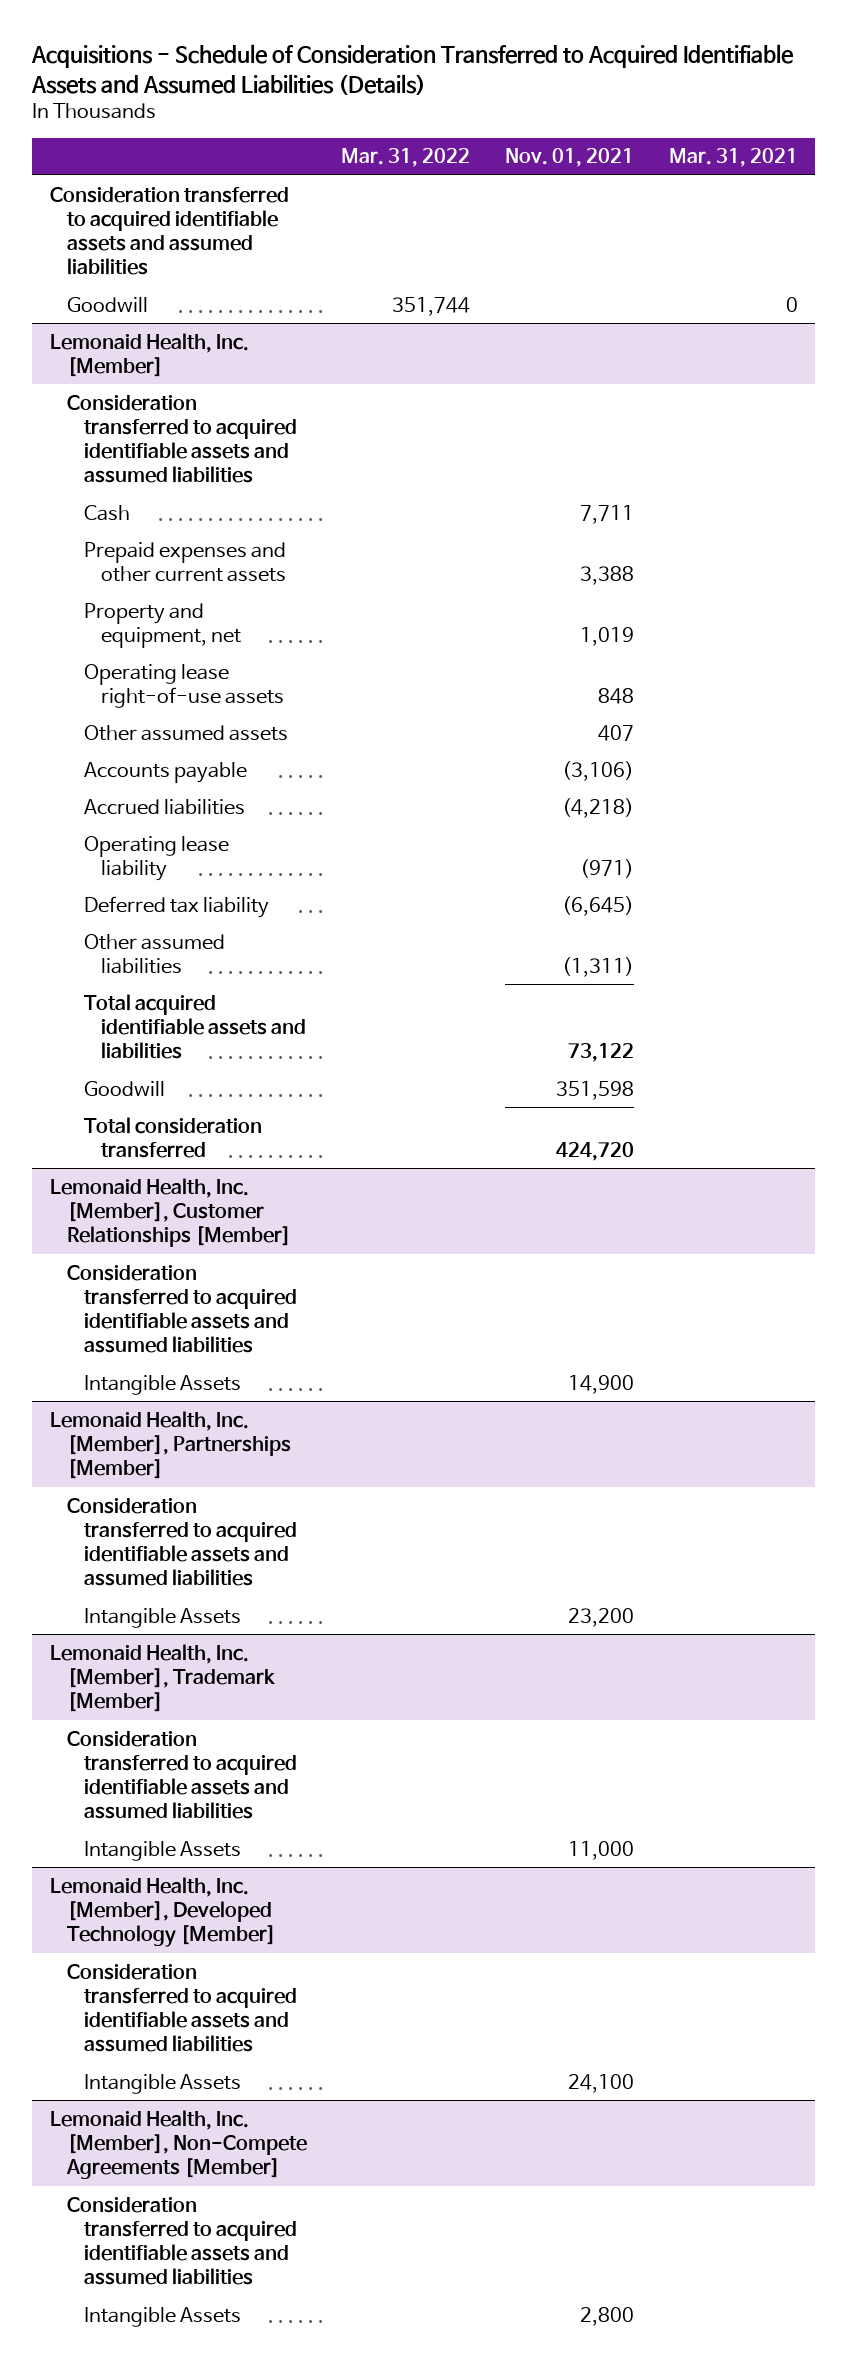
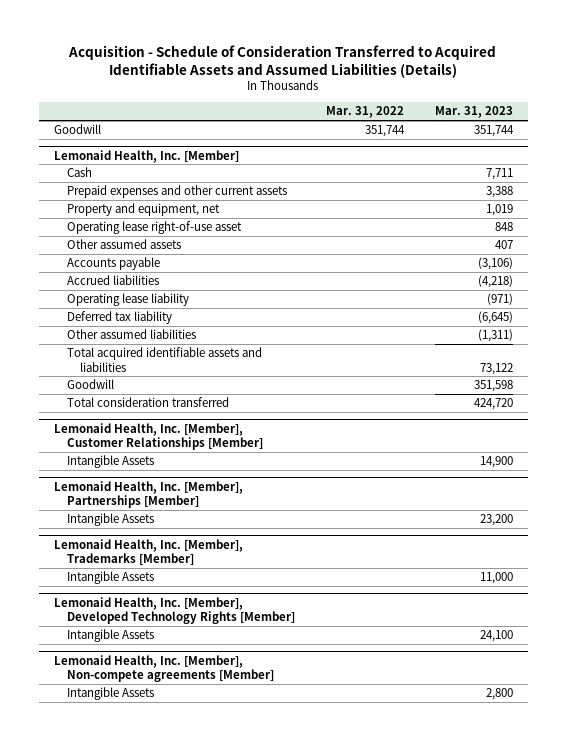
[31,44,795,96] Acquisitions - Schedule of Consideration Transferred to Acquired Identifiable Assets and Assumed Liabilities (Details) -> [68,44,497,78] Acquisition - Schedule of Consideration Transferred to Acquired Identifiable Assets and Assumed Liabilities (Details)
[505,148,635,168] Nov. 01, 2021 -> none
[668,148,798,168] Mar. 31, 2021 -> none
none -> [434,106,513,119] Mar. 31, 2023
[49,186,289,276] Consideration transferred to acquired identifiable assets and assumed liabilities -> none
[66,394,297,484] Consideration transferred to acquired identifiable assets and assumed liabilities -> none
[83,663,284,708] Operating lease right-of-use assets -> [67,221,243,235] Operating lease right-of-use asset
[66,1264,297,1354] Consideration transferred to acquired identifiable assets and assumed liabilities -> none
[66,1497,297,1587] Consideration transferred to acquired identifiable assets and assumed liabilities -> none
[66,1730,297,1820] Consideration transferred to acquired identifiable assets and assumed liabilities -> none
[49,1643,275,1712] Lemonaid Health, Inc. [Member], Trademark [Member] -> [53,538,243,566] Lemonaid Health, Inc. [Member], Trademarks [Member]
[66,1963,297,2053] Consideration transferred to acquired identifiable assets and assumed liabilities -> none
[49,1876,276,1947] Lemonaid Health, Inc. [Member], Developed Technology [Member] -> [53,596,296,625] Lemonaid Health, Inc. [Member], Developed Technology Rights [Member]
[66,2196,297,2286] Consideration transferred to acquired identifiable assets and assumed liabilities -> none
[49,2109,307,2179] Lemonaid Health, Inc. [Member], Non-Compete Agreements [Member] -> [53,654,275,683] Lemonaid Health, Inc. [Member], Non-compete agreements [Member]

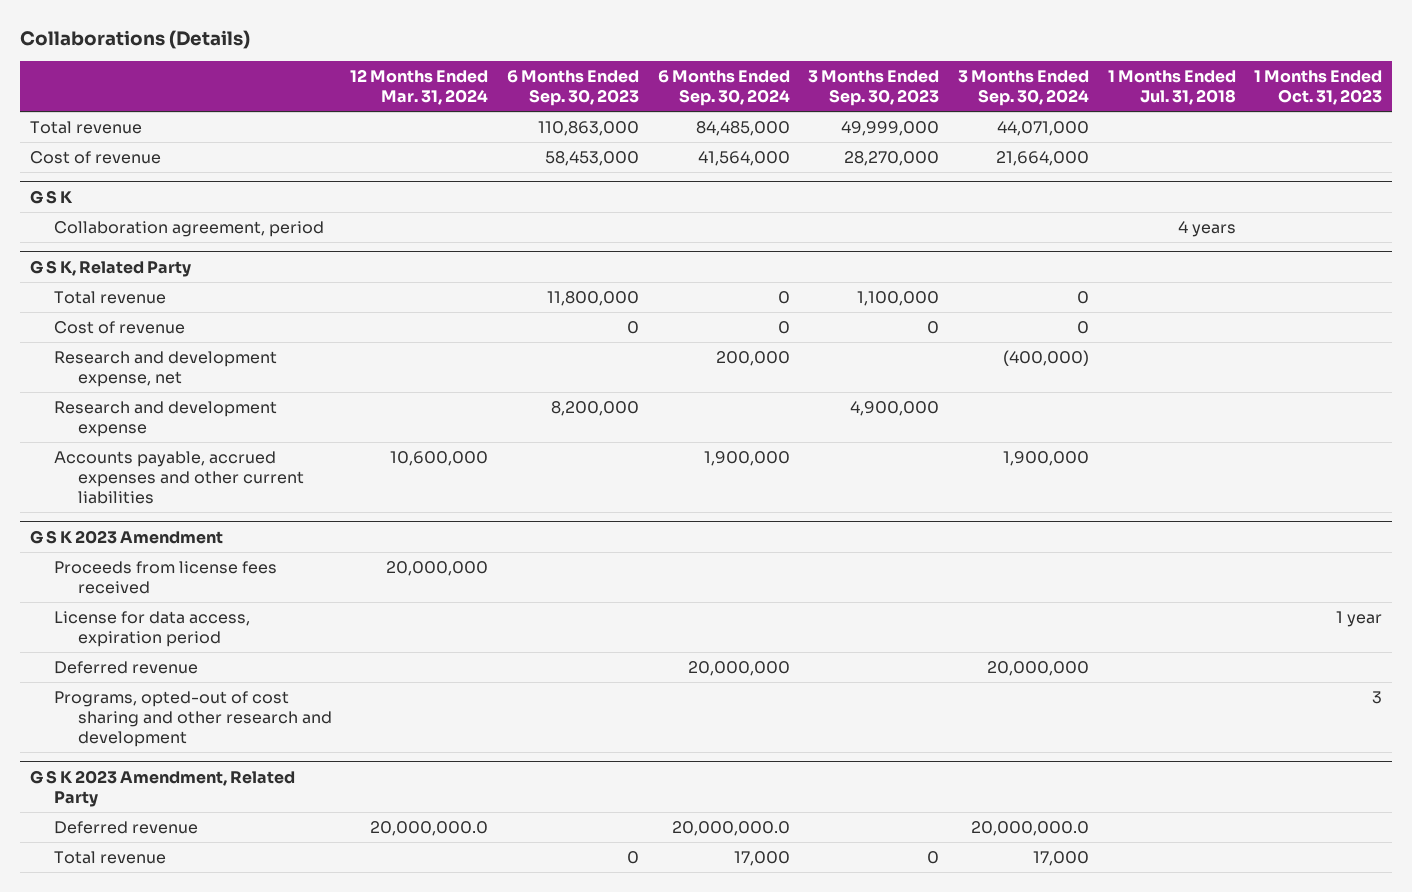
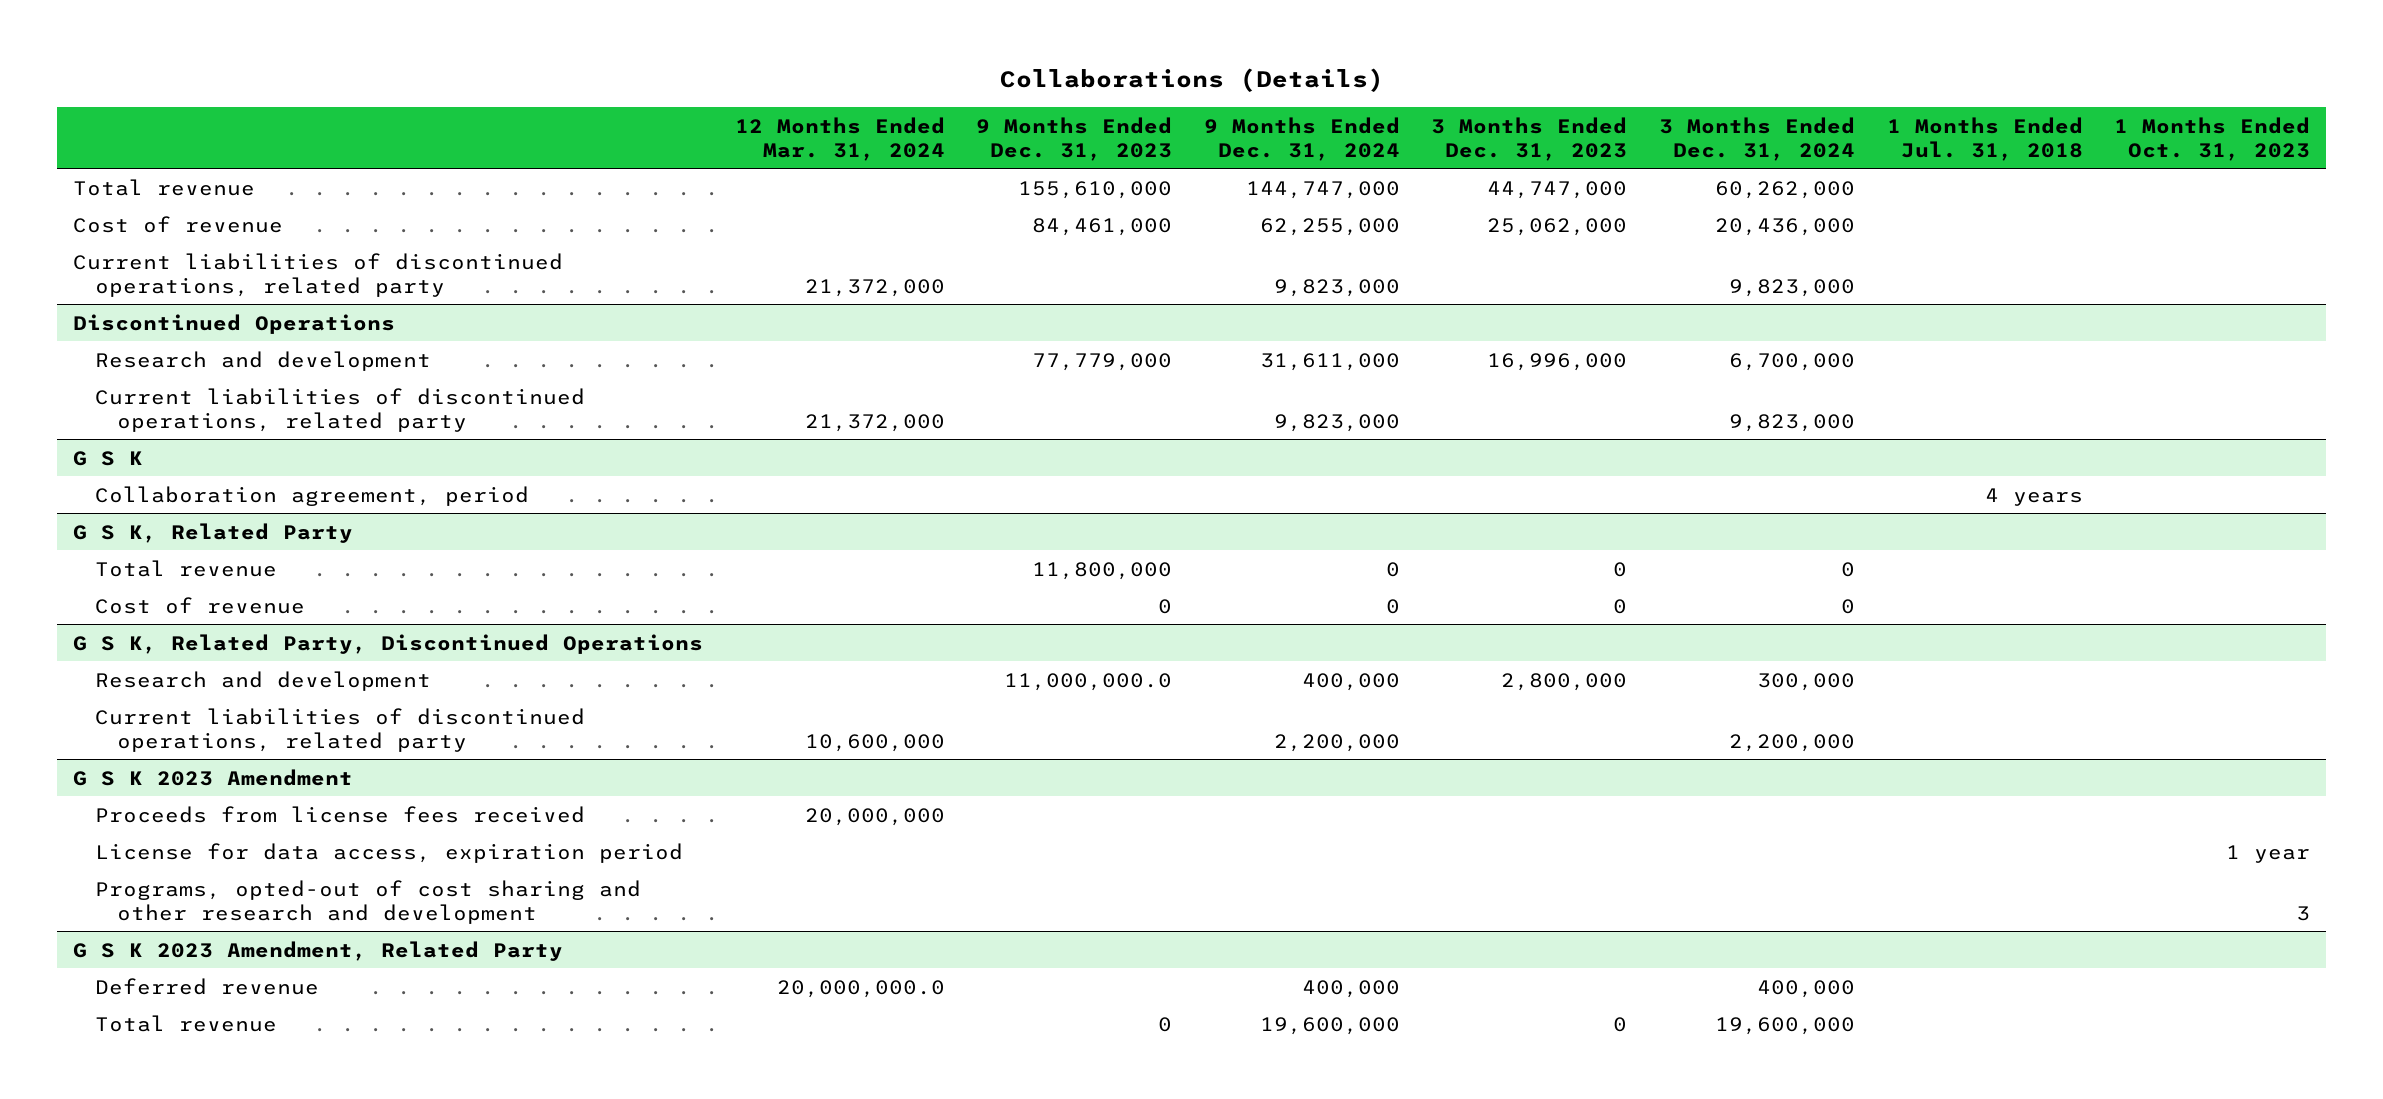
[506,69,639,106] 6 Months Ended Sep. 30, 2023 -> none
[657,69,790,106] 6 Months Ended Sep. 30, 2024 -> none
[808,69,940,106] 3 Months Ended Sep. 30, 2023 -> none
[957,69,1089,106] 3 Months Ended Sep. 30, 2024 -> none
none -> [976,116,1173,161] 9 Months Ended Dec. 31, 2023
none -> [1203,116,1400,161] 9 Months Ended Dec. 31, 2024
none -> [1431,116,1628,161] 3 Months Ended Dec. 31, 2023
none -> [1659,116,1856,161] 3 Months Ended Dec. 31, 2024
none -> [72,252,563,297] Current liabilities of discontinued operations, related party
none -> [72,313,395,334] Discontinued Operations
none -> [95,350,432,371] Research and development
none -> [95,387,586,432] Current liabilities of discontinued operations, related party
[53,350,277,387] Research and development expense, net -> none
[53,400,277,437] Research and development expense -> none
[53,450,304,504] Accounts payable, accrued expenses and other current liabilities -> none
none -> [72,633,703,654] G S K, Related Party, Discontinued Operations
none -> [95,670,432,691] Research and development
none -> [95,707,586,752] Current liabilities of discontinued operations, related party
[53,660,198,674] Deferred revenue -> none

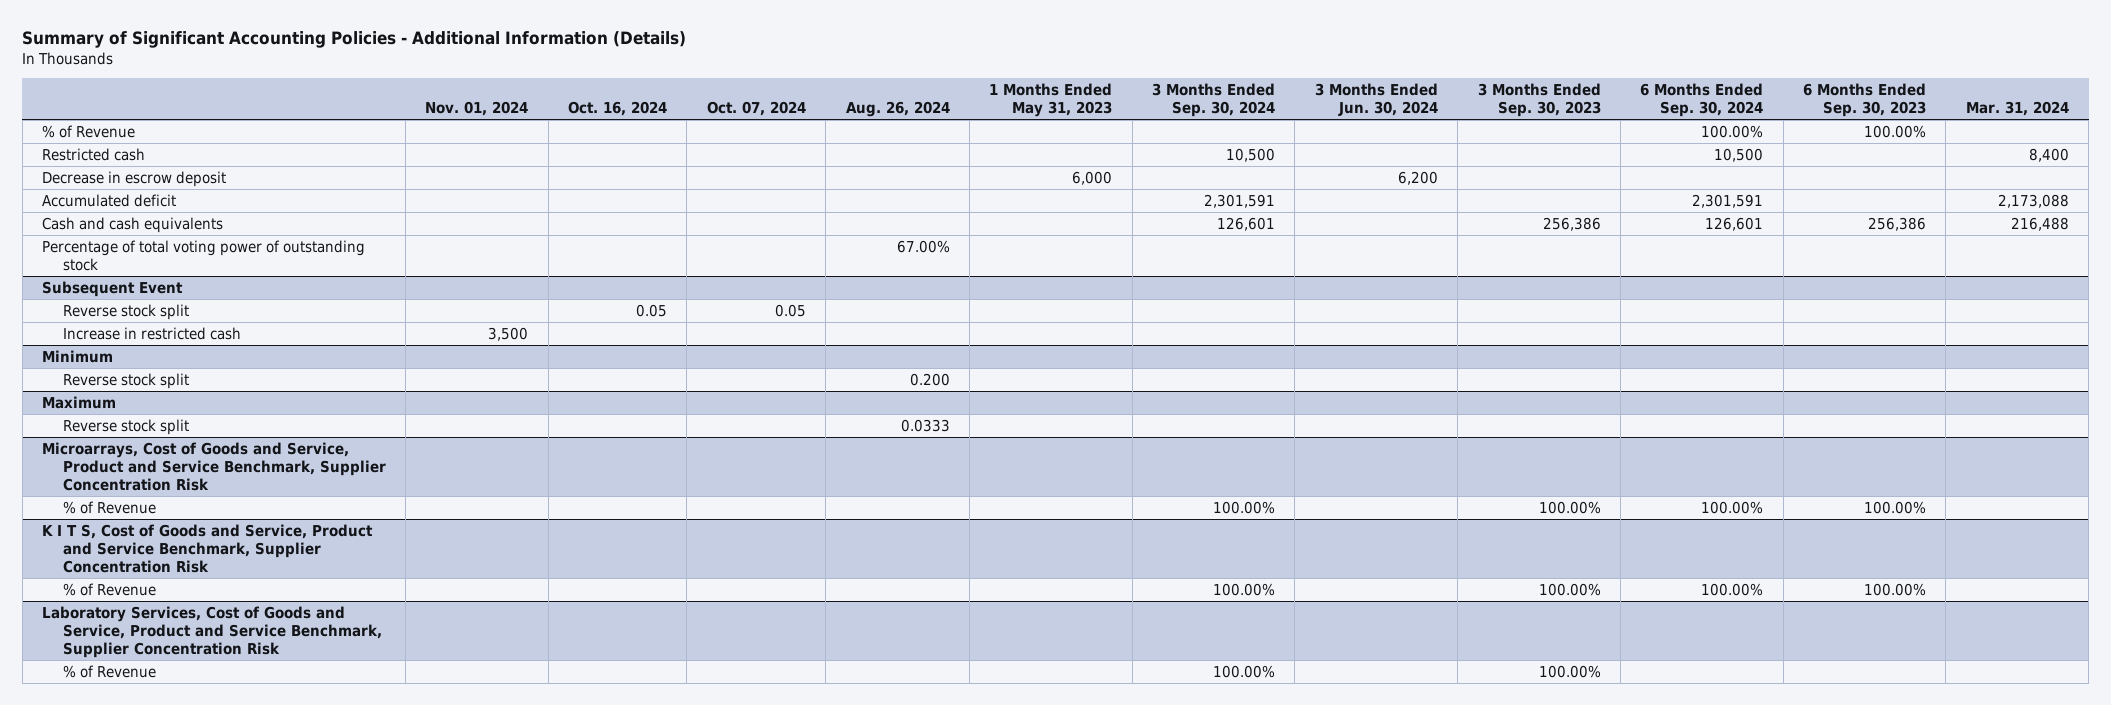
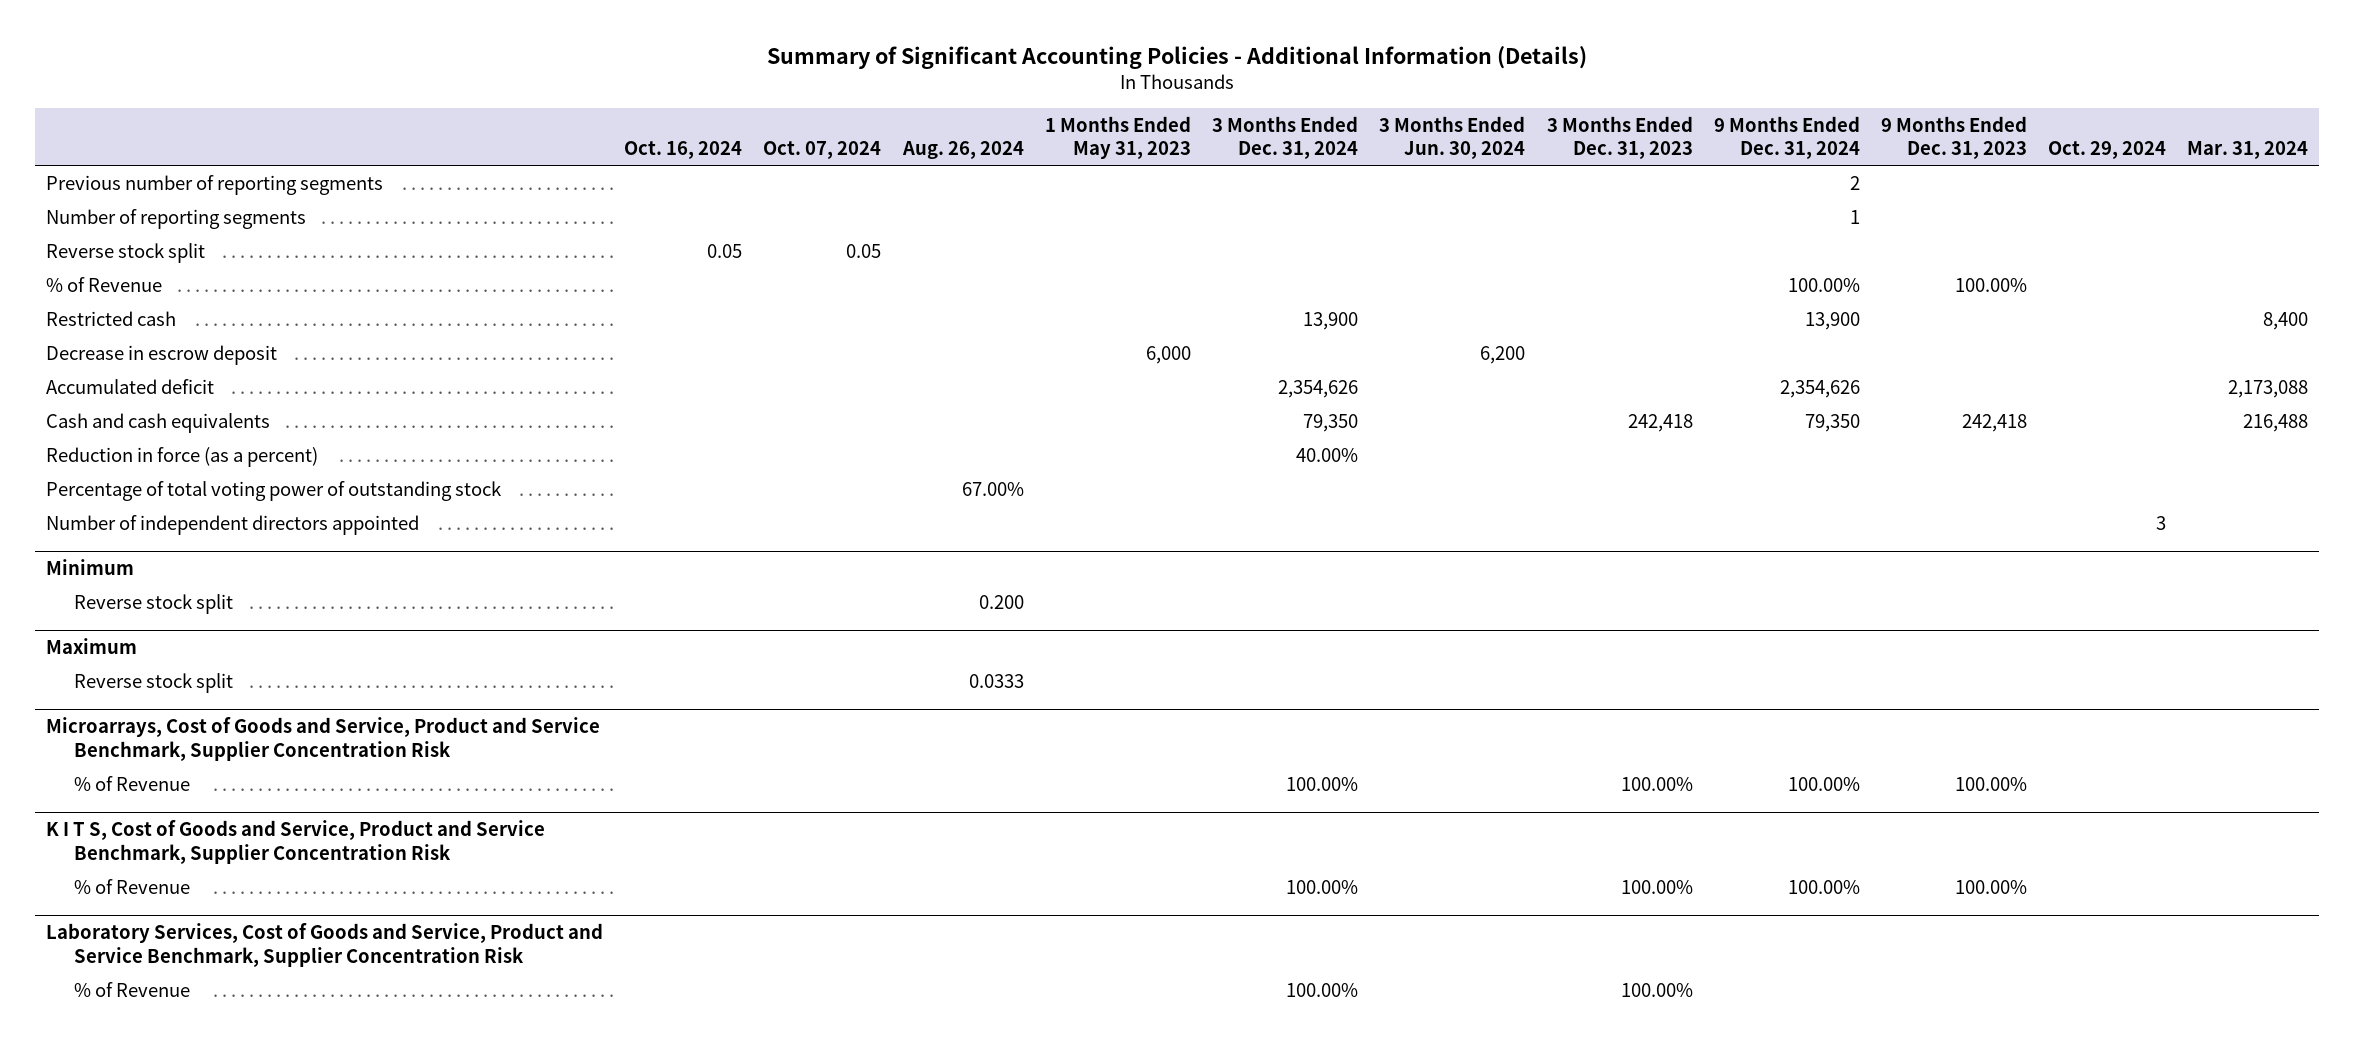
[425,100,529,116] Nov. 01, 2024 -> none
[1152,82,1276,117] 3 Months Ended Sep. 30, 2024 -> none
[1477,82,1601,117] 3 Months Ended Sep. 30, 2023 -> none
[1640,82,1764,117] 6 Months Ended Sep. 30, 2024 -> none
[1803,82,1927,117] 6 Months Ended Sep. 30, 2023 -> none
none -> [1212,115,1359,159] 3 Months Ended Dec. 31, 2024
none -> [1546,115,1693,159] 3 Months Ended Dec. 31, 2023
none -> [1713,115,1860,159] 9 Months Ended Dec. 31, 2024
none -> [1880,115,2027,159] 9 Months Ended Dec. 31, 2023
none -> [2048,140,2167,159] Oct. 29, 2024
none -> [46,174,384,195] Previous number of reporting segments
none -> [46,208,307,229] Number of reporting segments
none -> [46,242,206,263] Reverse stock split
none -> [46,446,319,467] Reduction in force (as a percent)
[41,280,183,297] Subsequent Event -> none
[62,303,189,320] Reverse stock split -> none
[62,326,241,340] Increase in restricted cash -> none
none -> [46,514,420,535] Number of independent directors appointed

